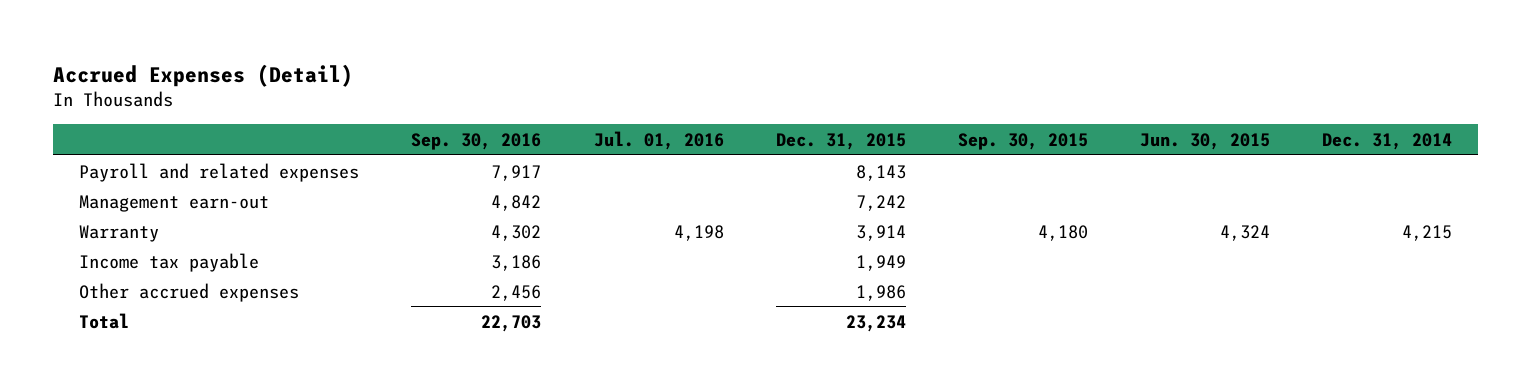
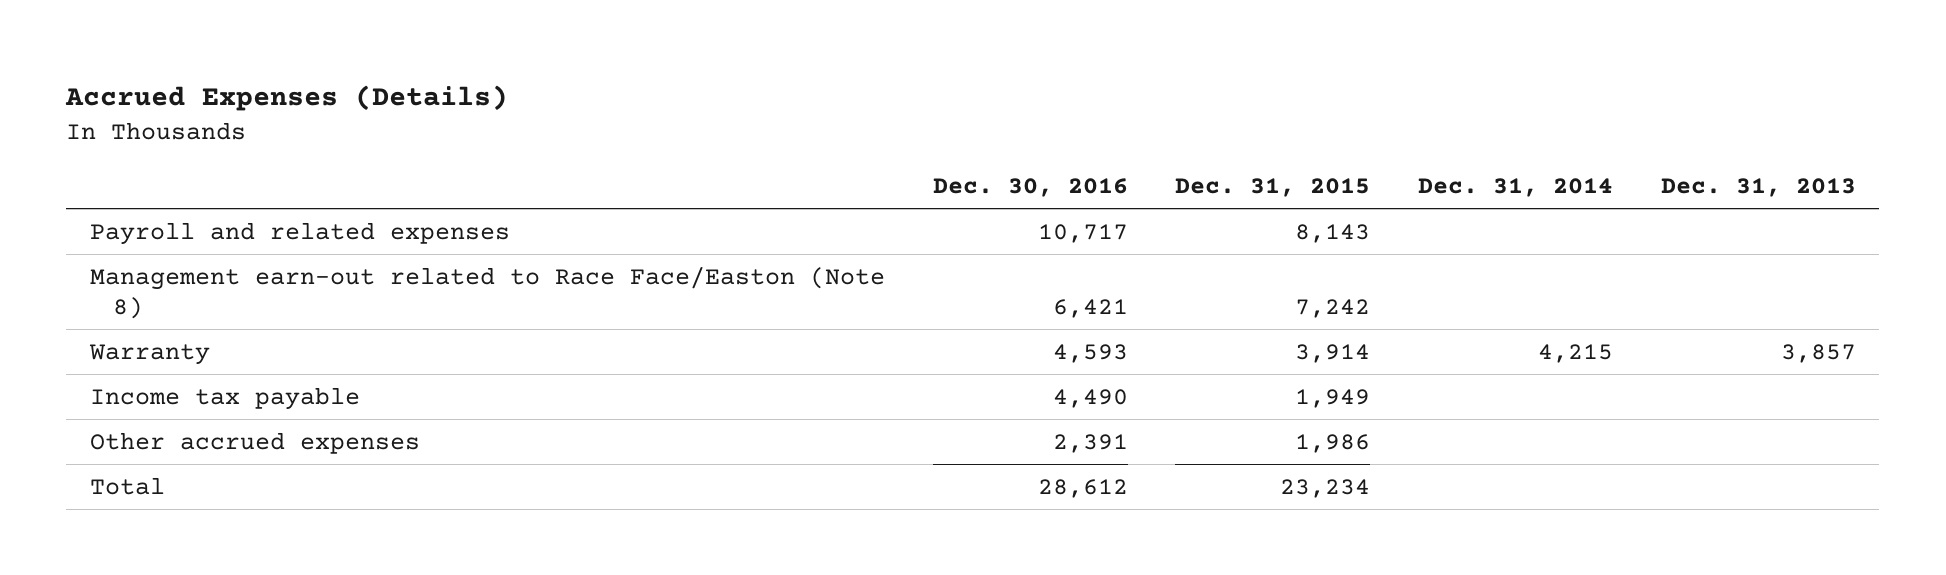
[53,63,354,87] Accrued Expenses (Detail) -> [65,85,509,112] Accrued Expenses (Details)
[411,132,542,150] Sep. 30, 2016 -> none
[593,130,724,150] Jul. 01, 2016 -> none
[957,132,1088,150] Sep. 30, 2015 -> none
[1139,132,1270,150] Jun. 30, 2015 -> none
none -> [932,178,1128,198] Dec. 30, 2016
none -> [1660,178,1856,198] Dec. 31, 2013
[79,194,270,212] Management earn-out -> [90,265,886,320] Management earn-out related to Race Face/Easton (Note 8)

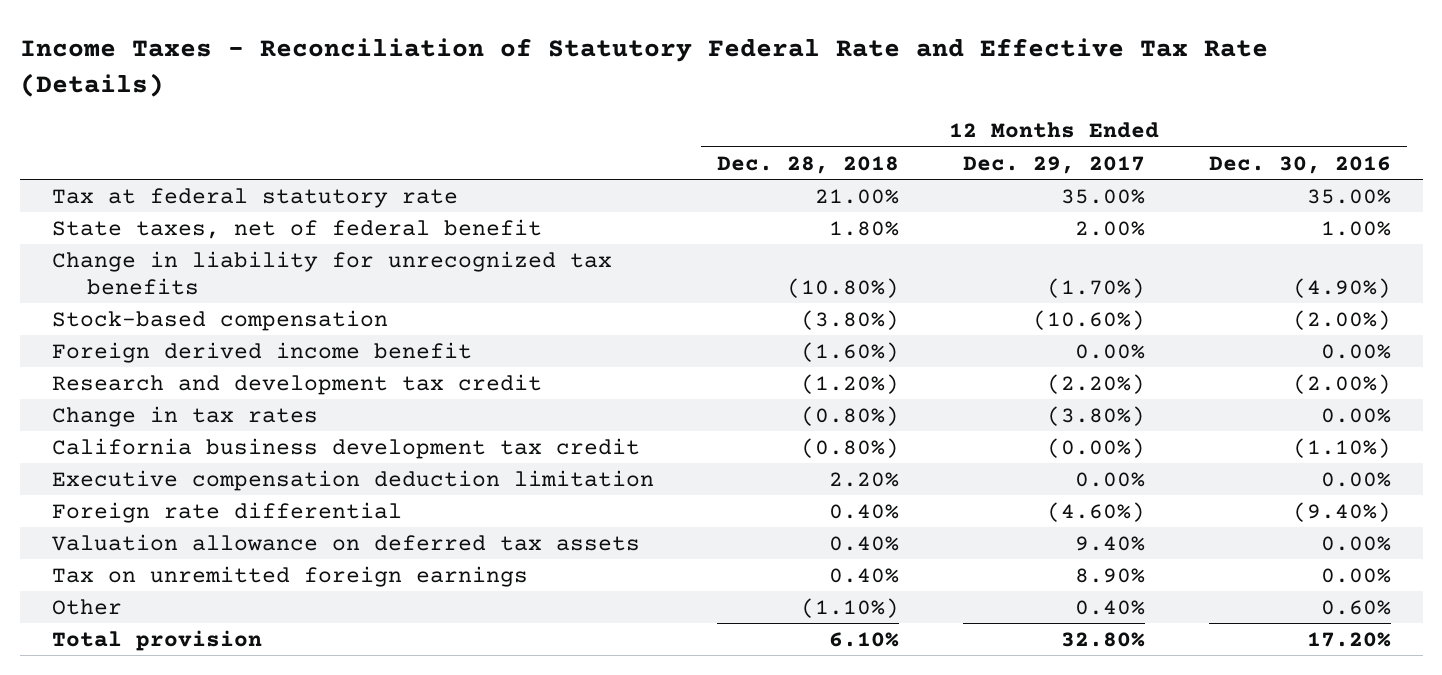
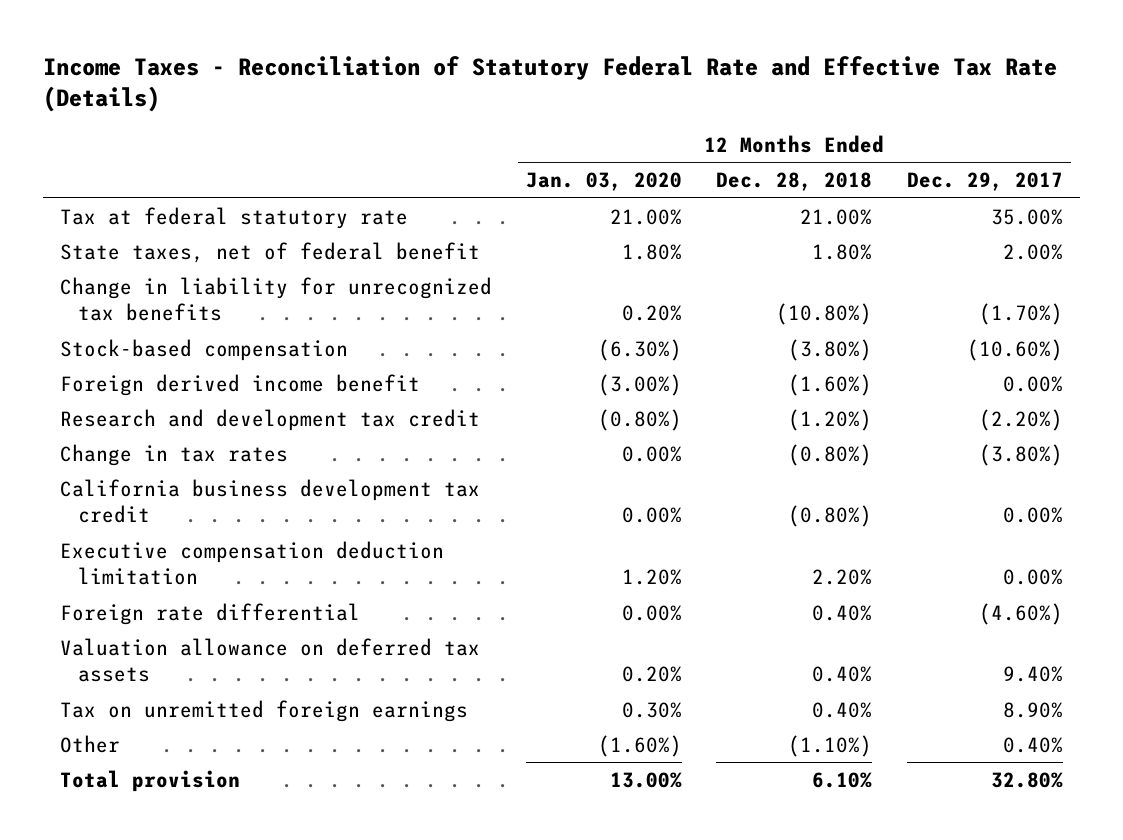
[1208,155,1391,174] Dec. 30, 2016 -> none
none -> [526,172,683,192] Jan. 03, 2020
[1047,437,1146,458] (0.00%) -> [1002,507,1063,524] 0.00%

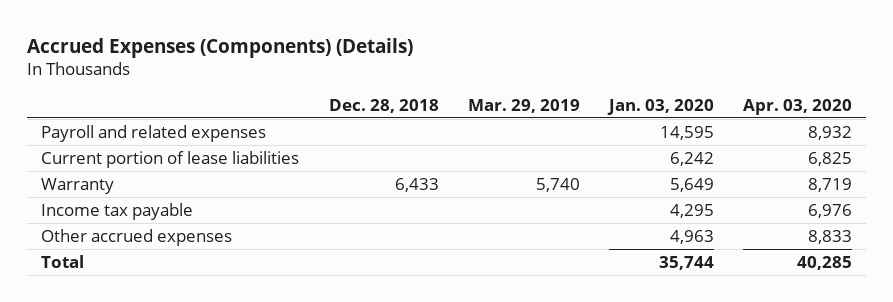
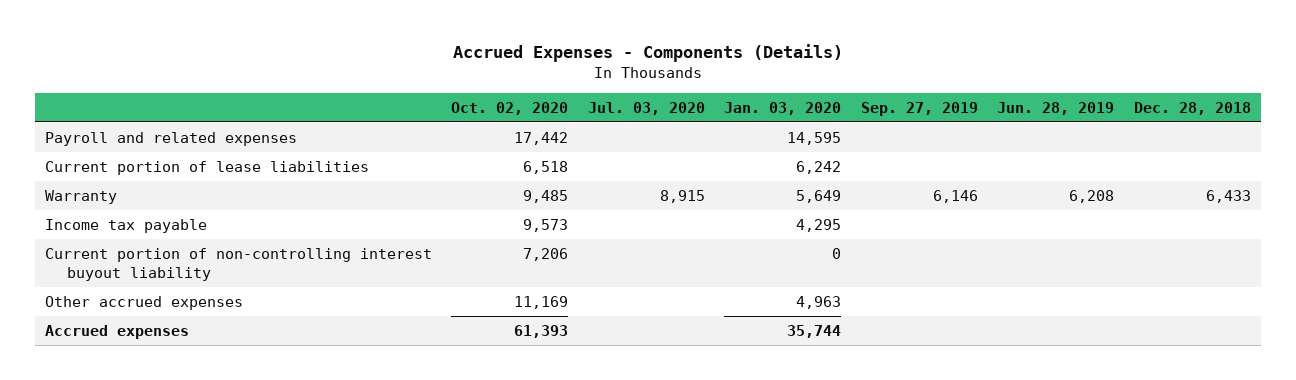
[26,37,413,58] Accrued Expenses (Components) (Details) -> [452,43,843,62] Accrued Expenses - Components (Details)
[467,98,580,113] Mar. 29, 2019 -> none
[742,98,852,115] Apr. 03, 2020 -> none
none -> [451,101,569,115] Oct. 02, 2020
none -> [587,101,705,115] Jul. 03, 2020
none -> [860,101,978,116] Sep. 27, 2019
none -> [997,101,1115,115] Jun. 28, 2019
none -> [44,247,432,281] Current portion of non-controlling interest buyout liability
[41,255,85,269] Total -> [44,324,189,339] Accrued expenses

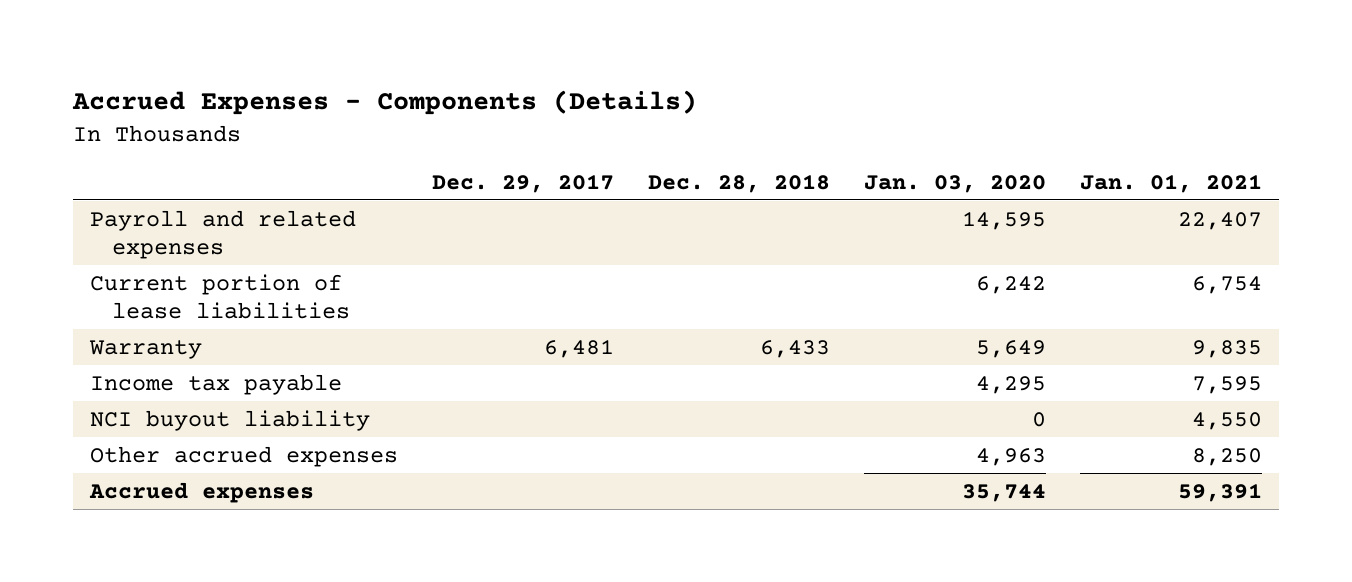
[451,101,569,115] Oct. 02, 2020 -> none
[587,101,705,115] Jul. 03, 2020 -> none
[860,101,978,116] Sep. 27, 2019 -> none
[997,101,1115,115] Jun. 28, 2019 -> none
none -> [431,173,614,193] Dec. 29, 2017
none -> [1080,173,1263,193] Jan. 01, 2021
[44,247,432,281] Current portion of non-controlling interest buyout liability -> none
none -> [89,409,370,431] NCI buyout liability

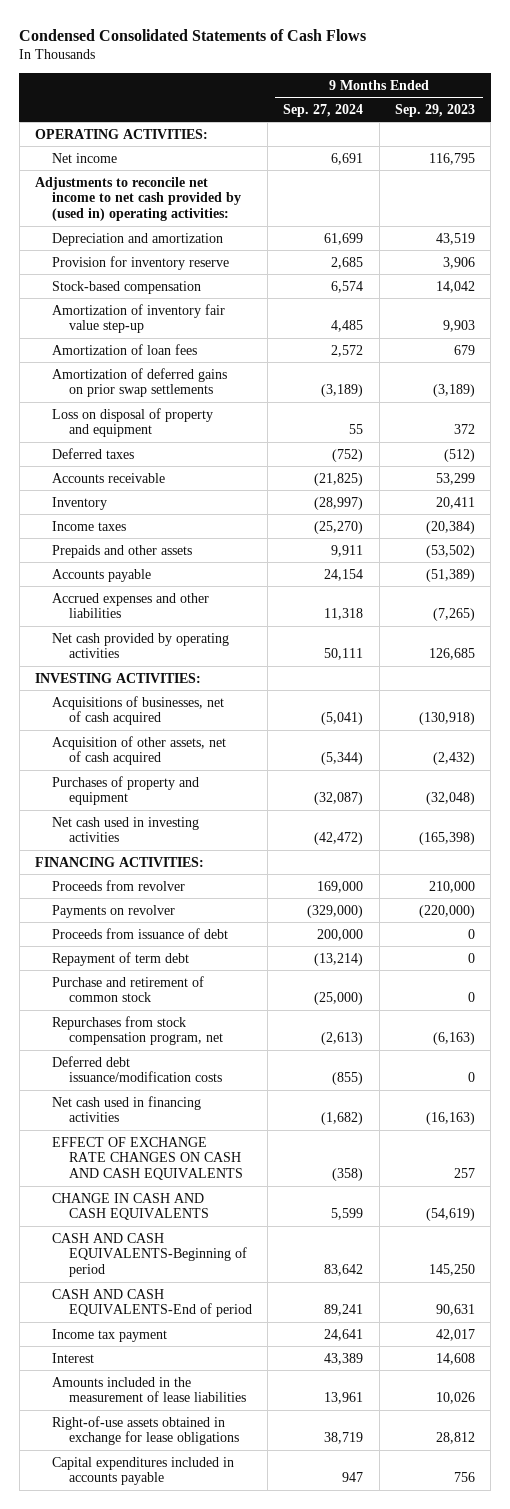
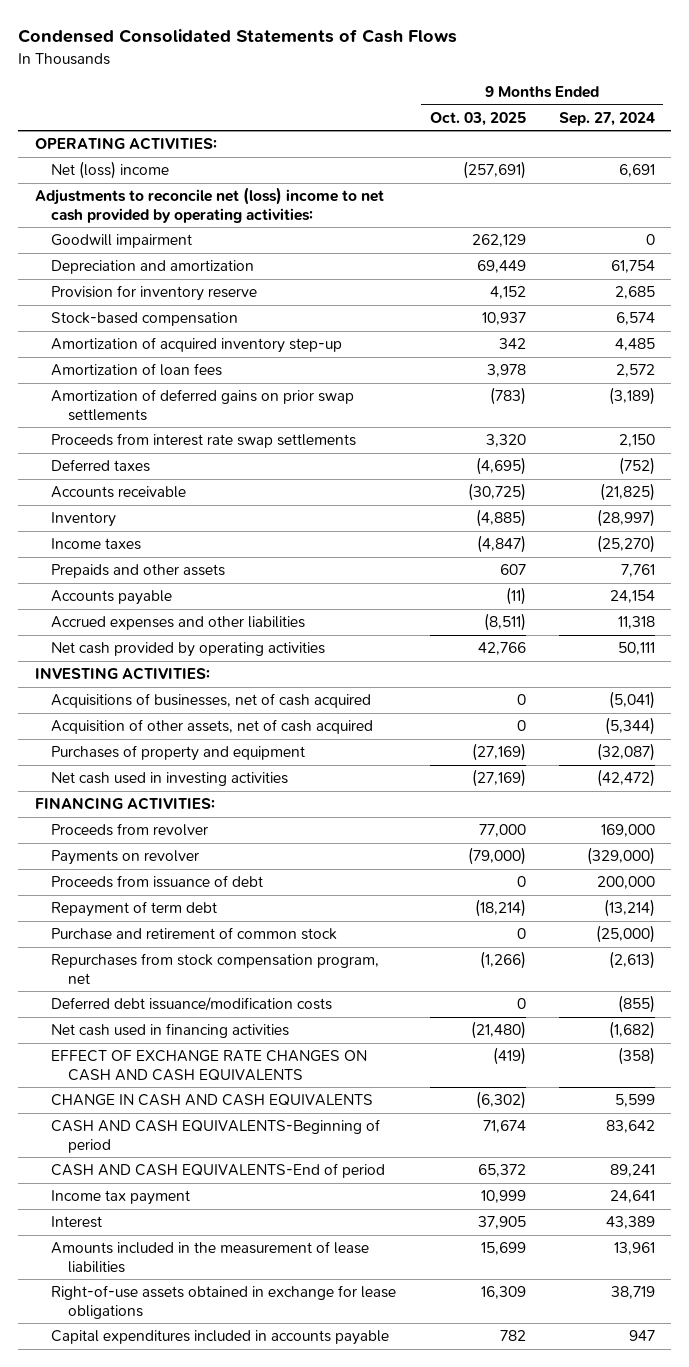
[394,103,475,117] Sep. 29, 2023 -> none
none -> [429,111,526,126] Oct. 03, 2025
[51,152,117,163] Net income -> [51,161,170,180] Net (loss) income
[35,176,241,222] Adjustments to reconcile net income to net cash provided by (used in) operating activities: -> [34,187,384,223] Adjustments to reconcile net (loss) income to net cash provided by operating activities:
none -> [51,234,193,249] Goodwill impairment
[324,232,364,245] 61,699 -> [610,260,655,274] 61,754
[51,303,225,334] Amortization of inventory fair value step-up -> [51,337,343,354] Amortization of acquired inventory step-up
[51,407,213,438] Loss on disposal of property and equipment -> none
none -> [51,433,357,449] Proceeds from interest rate swap settlements
[331,544,364,557] 9,911 -> [620,564,655,578] 7,761

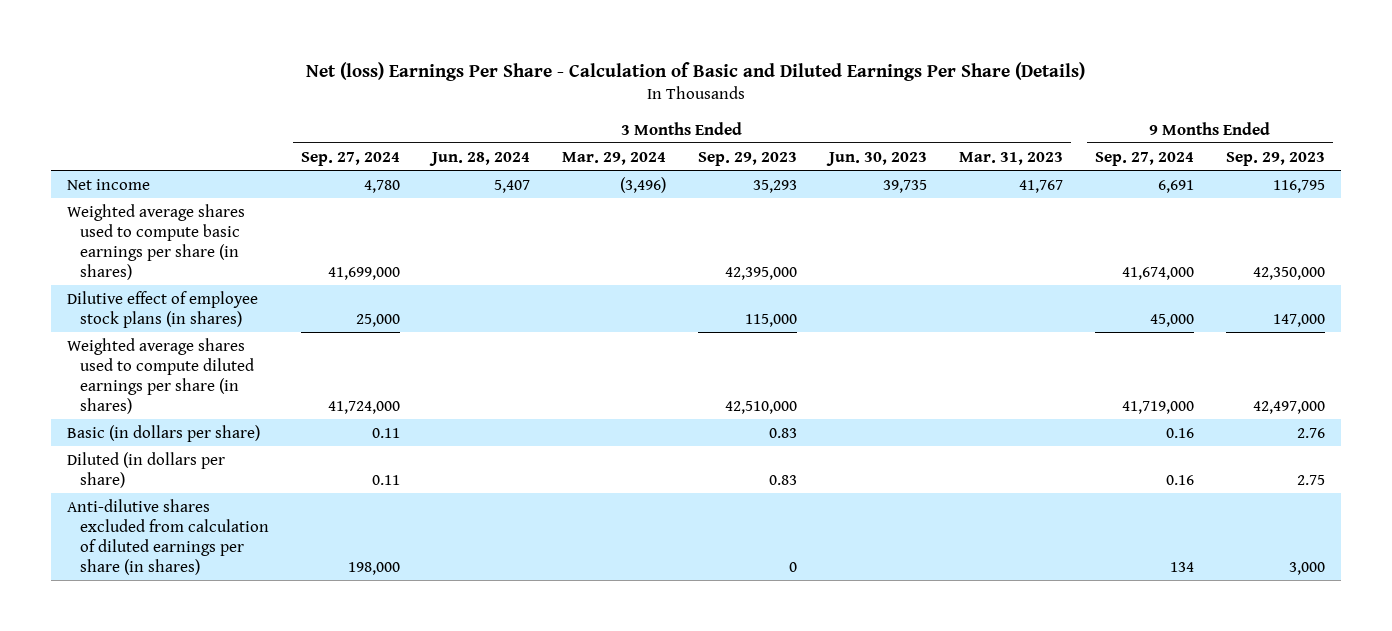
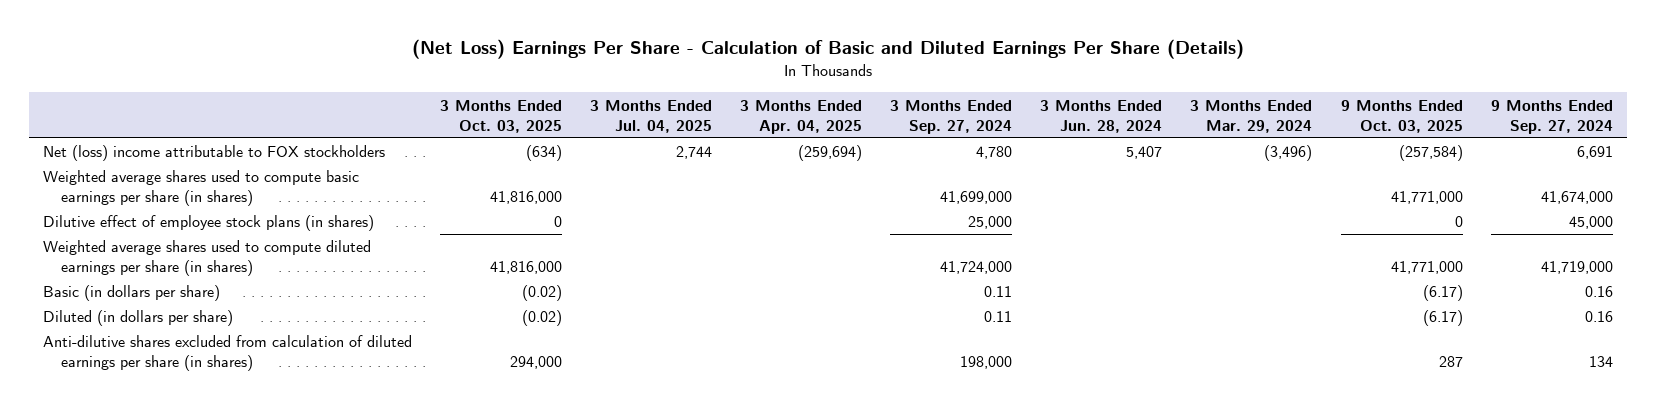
[306,61,1086,81] Net (loss) Earnings Per Share - Calculation of Basic and Diluted Earnings Per Share (Details) -> [411,39,1244,60] (Net Loss) Earnings Per Share - Calculation of Basic and Diluted Earnings Per Share (Details)
[698,151,798,166] Sep. 29, 2023 -> none
[826,151,928,166] Jun. 30, 2023 -> none
[959,151,1064,165] Mar. 31, 2023 -> none
[1226,151,1326,166] Sep. 29, 2023 -> none
none -> [440,99,563,133] 3 Months Ended Oct. 03, 2025
none -> [590,99,713,133] 3 Months Ended Jul. 04, 2025
none -> [740,99,863,134] 3 Months Ended Apr. 04, 2025
none -> [1340,99,1463,133] 9 Months Ended Oct. 03, 2025
[67,178,151,190] Net income -> [43,145,386,162] Net (loss) income attributable to FOX stockholders

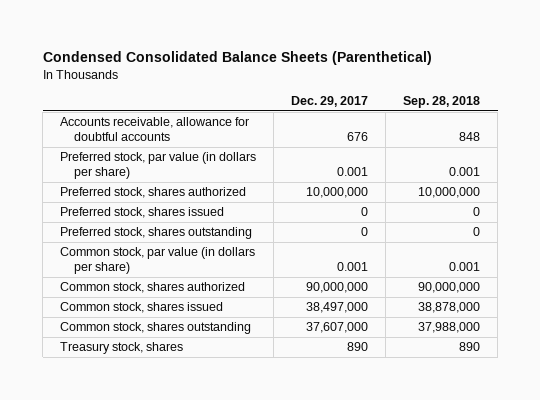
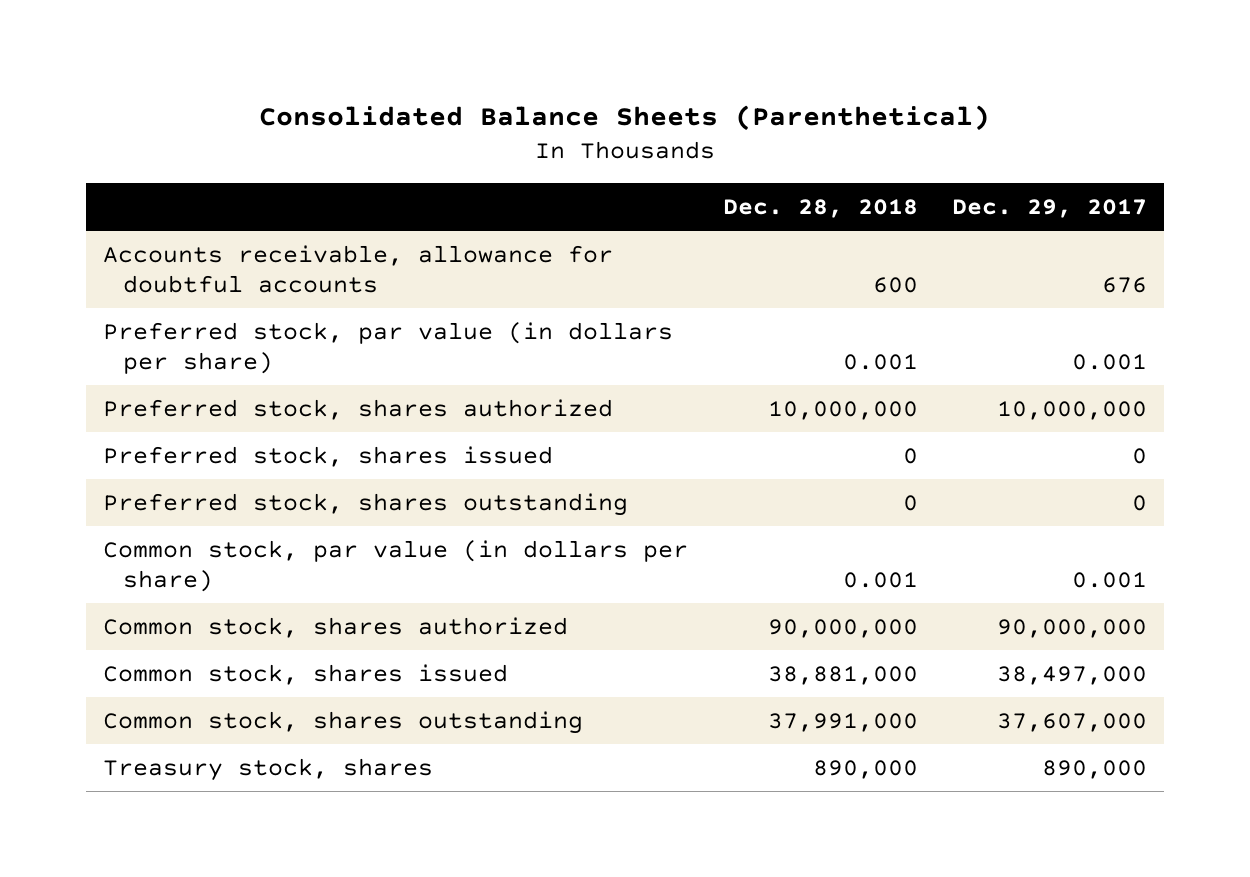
[42,50,432,65] Condensed Consolidated Balance Sheets (Parenthetical) -> [259,104,991,131] Consolidated Balance Sheets (Parenthetical)
[403,96,481,109] Sep. 28, 2018 -> none
none -> [722,198,918,218] Dec. 28, 2018
[347,342,369,352] 890 -> [1041,760,1147,780] 890,000

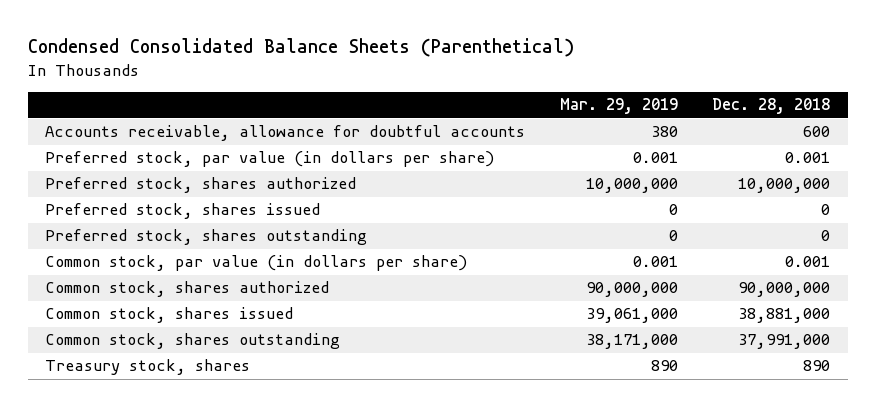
[259,104,991,131] Consolidated Balance Sheets (Parenthetical) -> [27,38,574,58] Condensed Consolidated Balance Sheets (Parenthetical)
[951,198,1147,218] Dec. 29, 2017 -> none
none -> [559,98,678,115] Mar. 29, 2019
[812,760,918,780] 890,000 -> [803,360,831,372] 890

